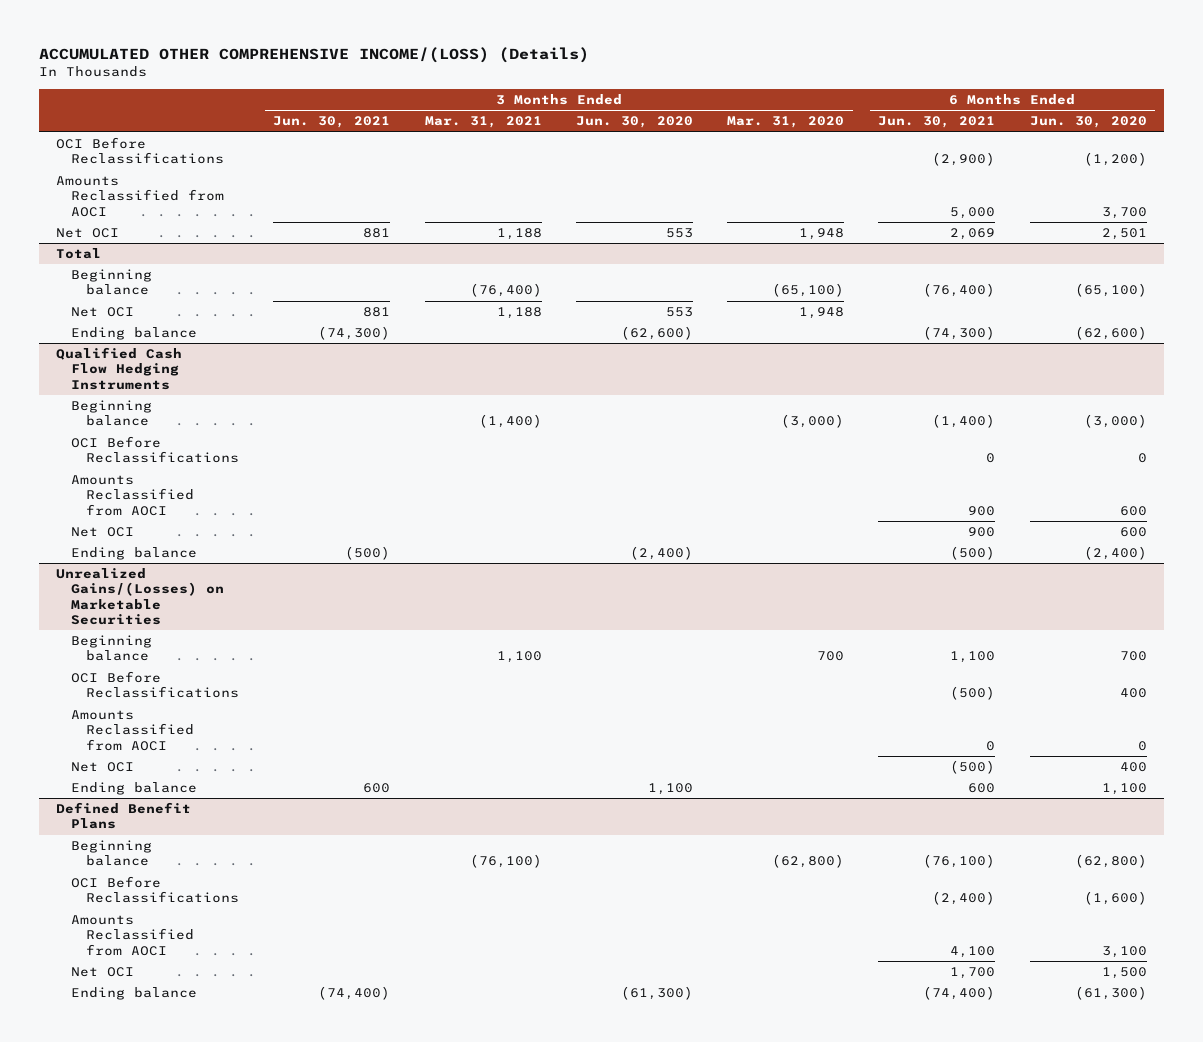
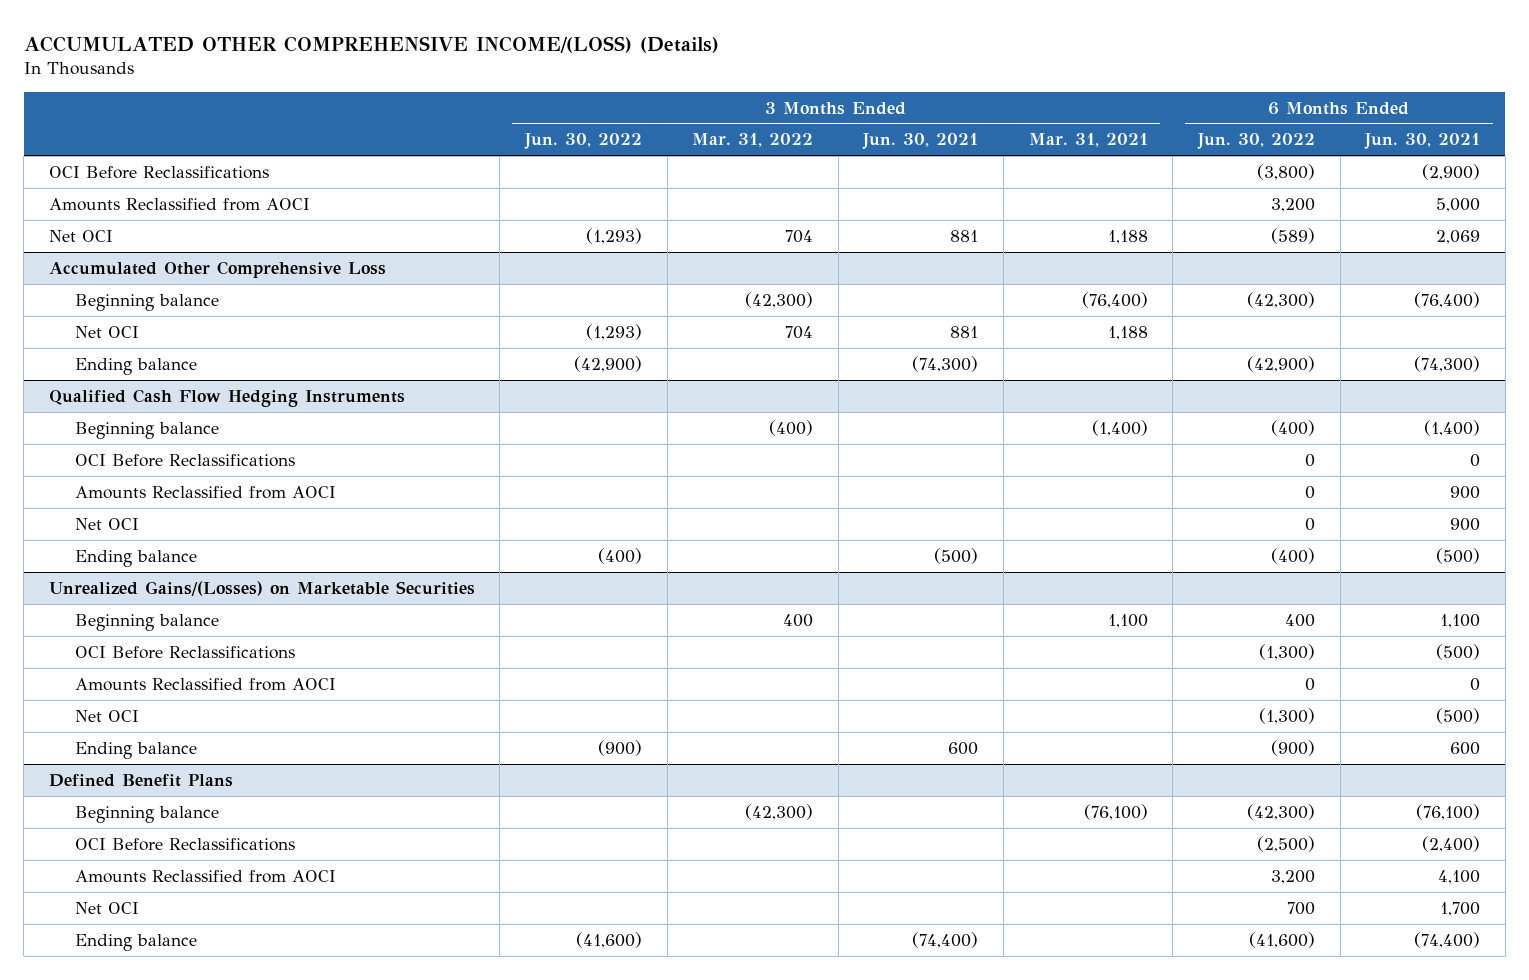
[575,116,693,129] Jun. 30, 2020 -> none
[727,116,845,129] Mar. 31, 2020 -> none
[1029,116,1147,129] Jun. 30, 2020 -> none
none -> [523,133,642,150] Jun. 30, 2022
none -> [692,133,814,148] Mar. 31, 2022
none -> [1196,133,1315,150] Jun. 30, 2022
[56,248,102,260] Total -> [48,260,386,278] Accumulated Other Comprehensive Loss

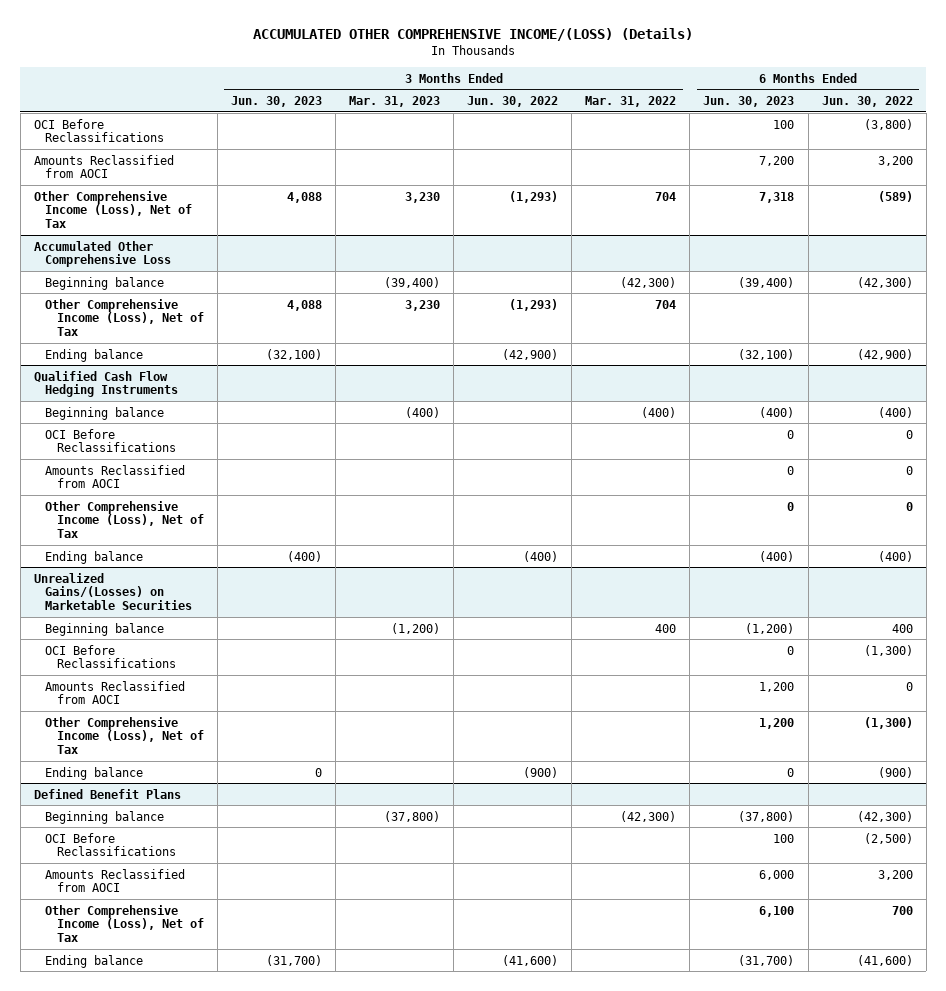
[862,133,979,150] Jun. 30, 2021 -> none
[1028,133,1148,148] Mar. 31, 2021 -> none
[1364,133,1481,150] Jun. 30, 2021 -> none
none -> [231,95,323,107] Jun. 30, 2023
none -> [349,95,441,107] Mar. 31, 2023
none -> [703,95,795,107] Jun. 30, 2023
[48,229,113,242] Net OCI -> [33,190,193,229] Other Comprehensive Income (Loss), Net of Tax
[75,325,140,338] Net OCI -> [45,298,205,337] Other Comprehensive Income (Loss), Net of Tax
[75,517,140,530] Net OCI -> [45,500,205,539] Other Comprehensive Income (Loss), Net of Tax
[75,709,140,722] Net OCI -> [45,716,205,755] Other Comprehensive Income (Loss), Net of Tax
[75,901,140,914] Net OCI -> [45,904,205,943] Other Comprehensive Income (Loss), Net of Tax

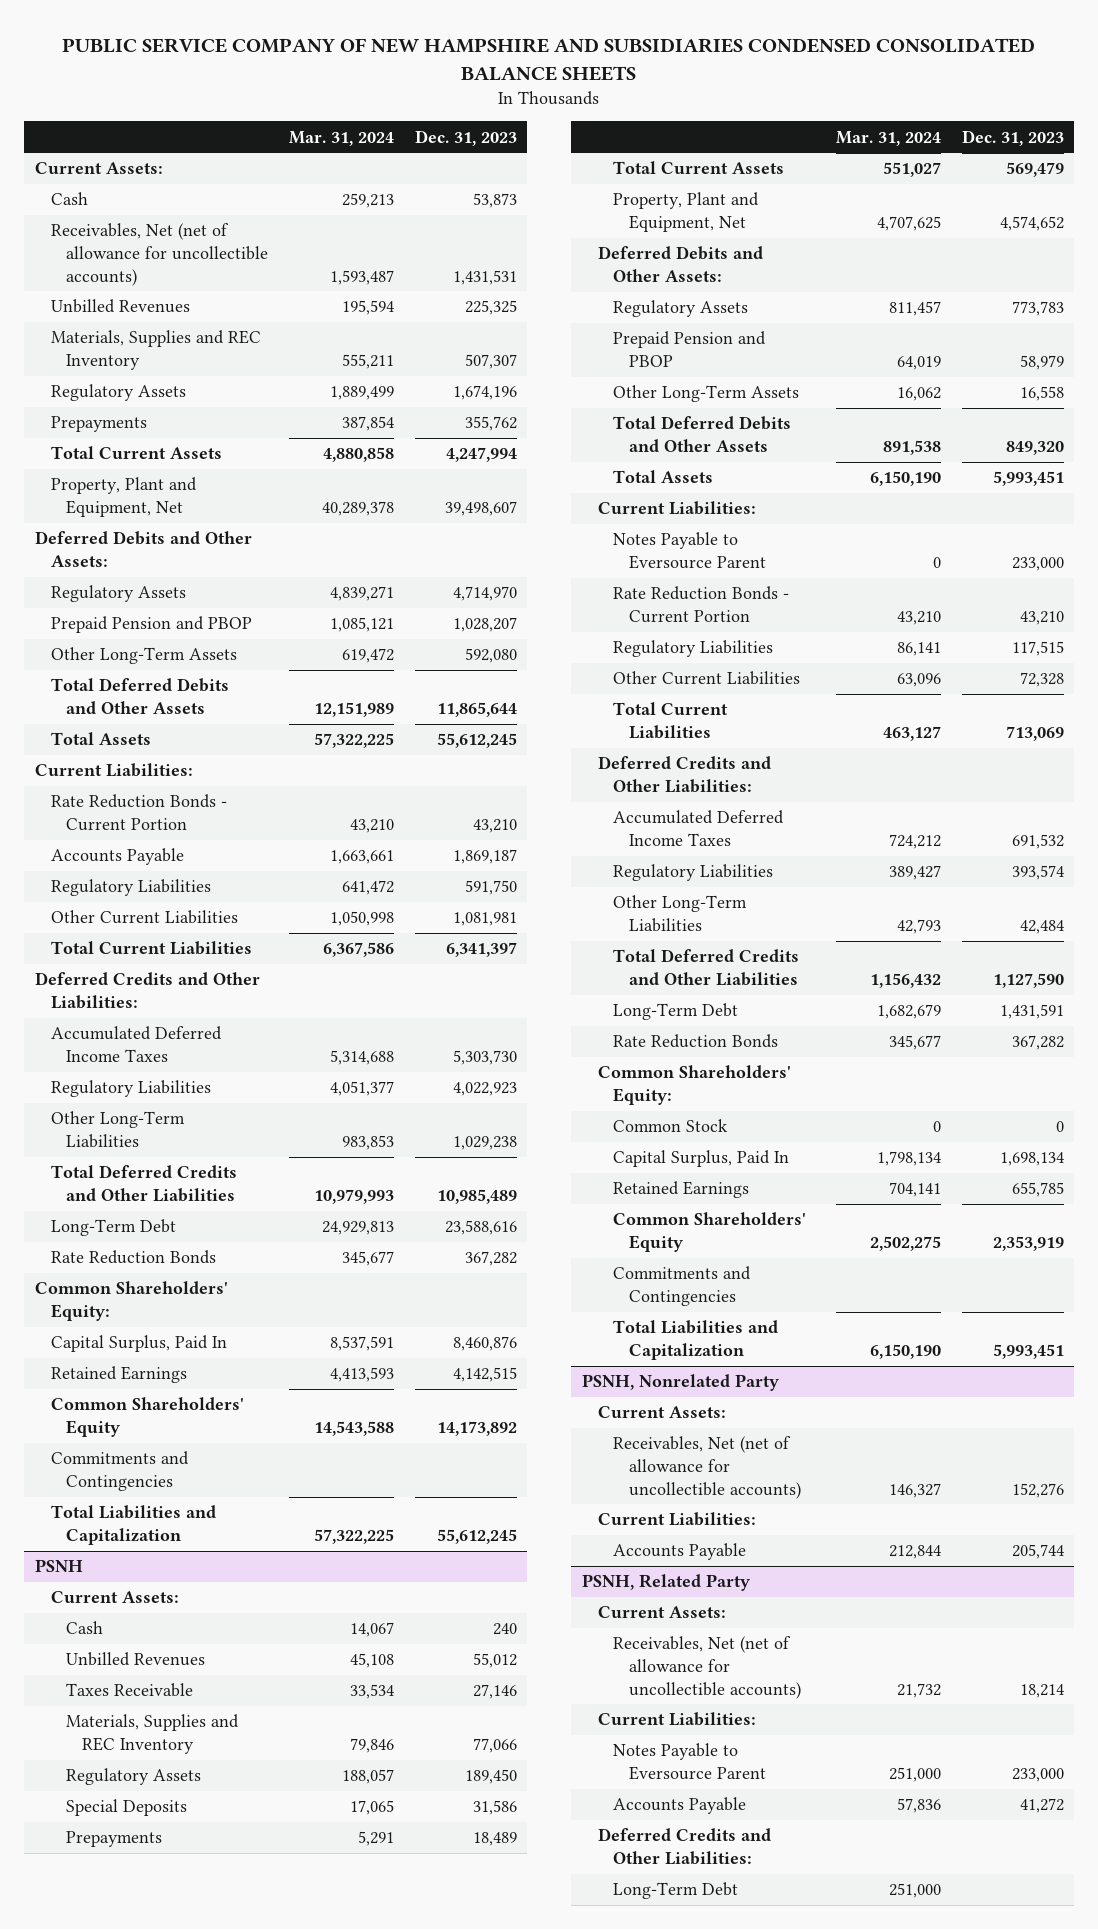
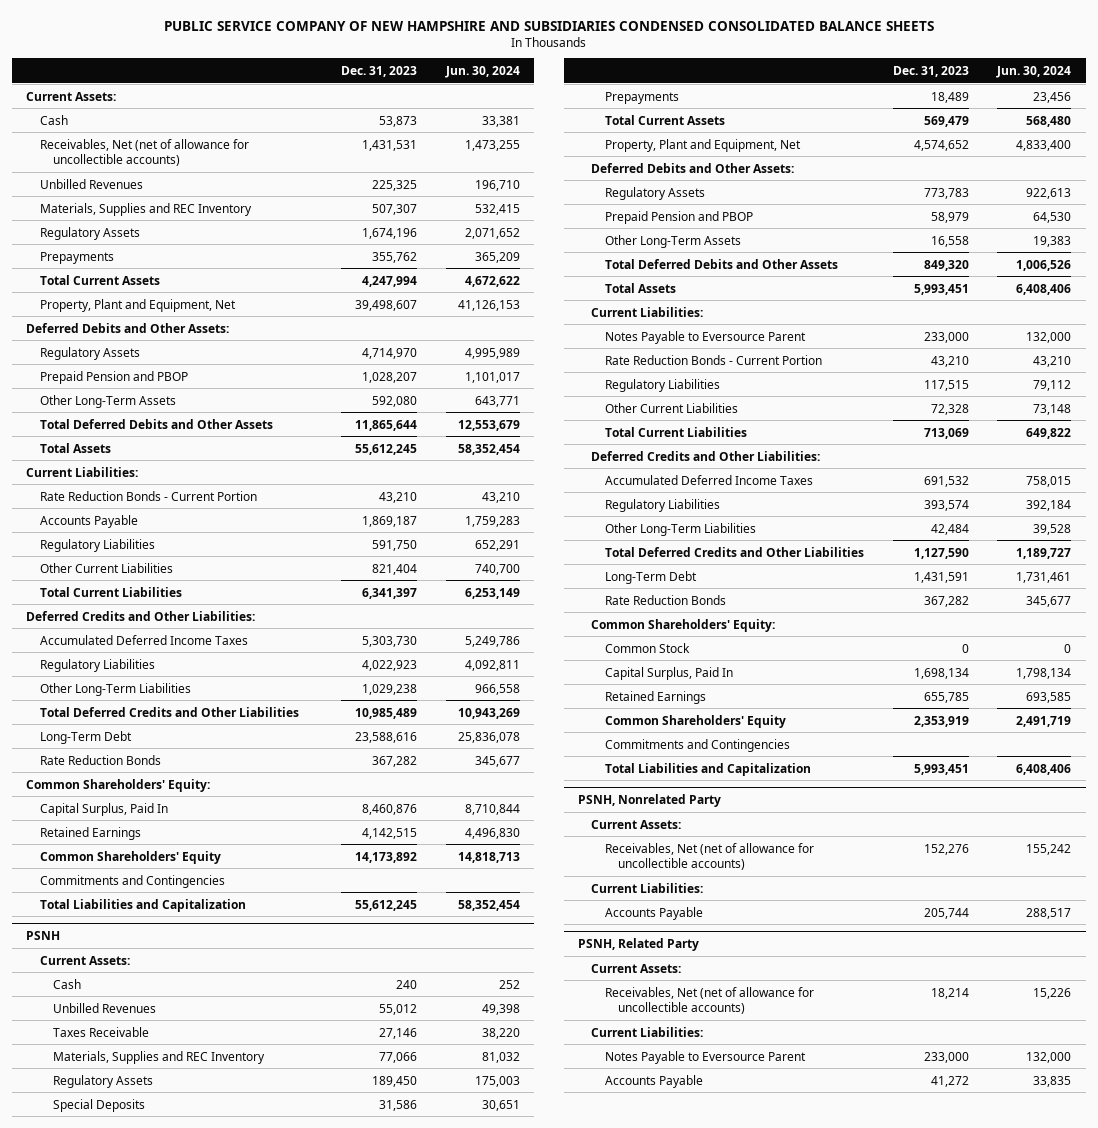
[289,130,395,146] Mar. 31, 2024 -> none
none -> [444,65,520,78] Jun. 30, 2024
[452,912,517,927] 1,081,981 -> [372,563,418,575] 821,404
[597,1828,771,1865] Deferred Credits and Other Liabilities: -> none
[613,1882,739,1900] Long-Term Debt -> none

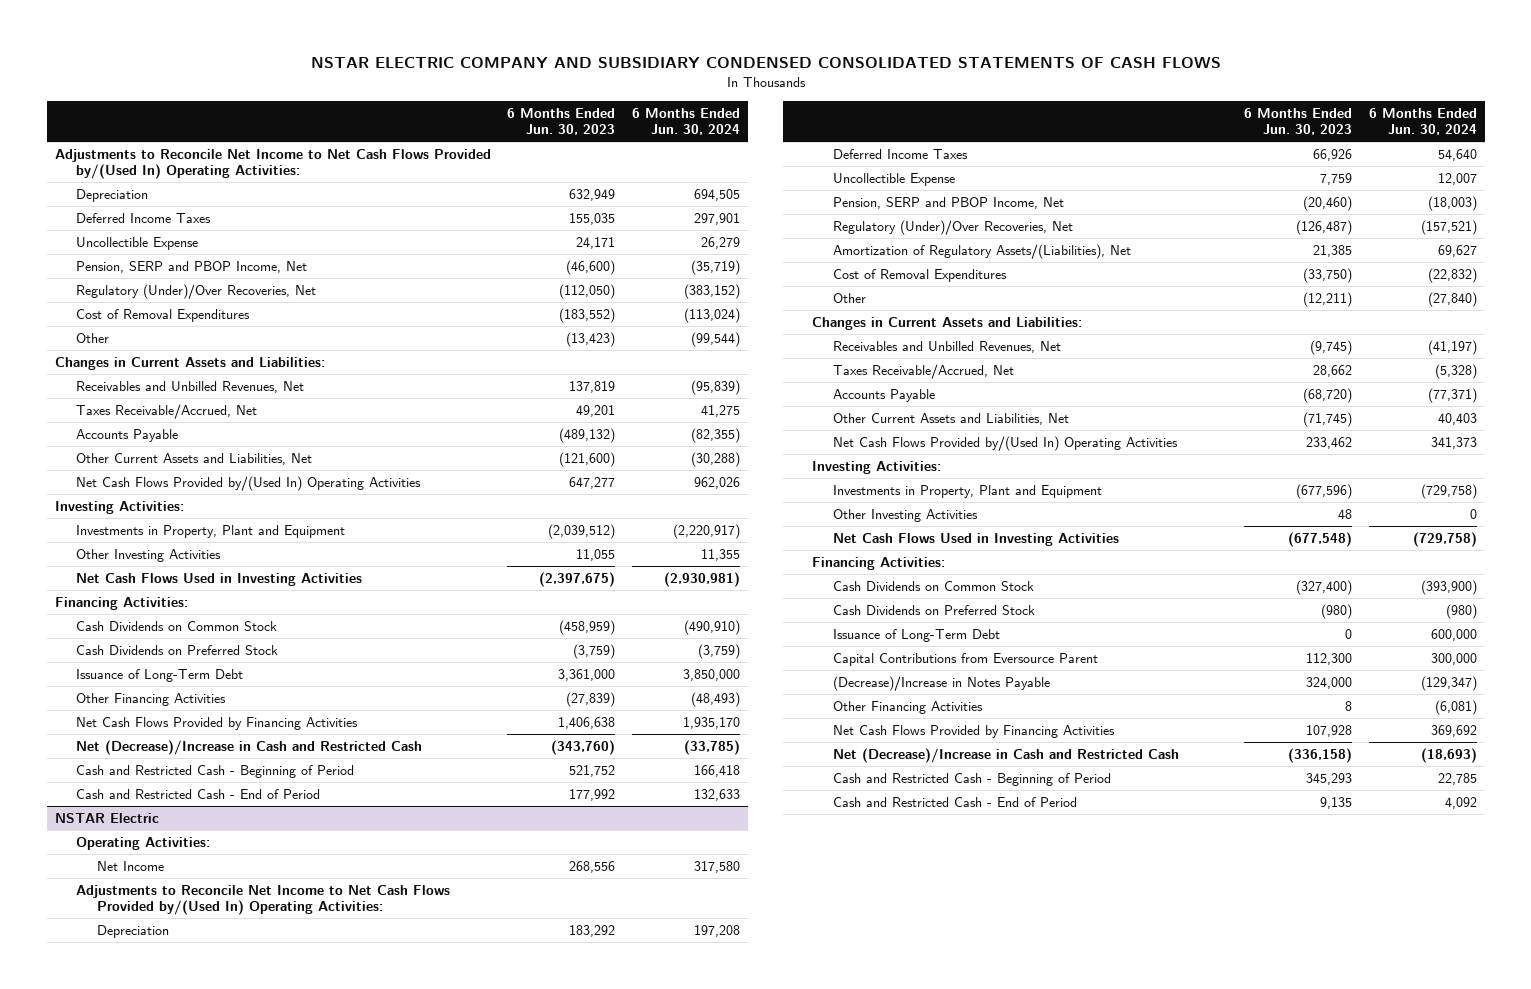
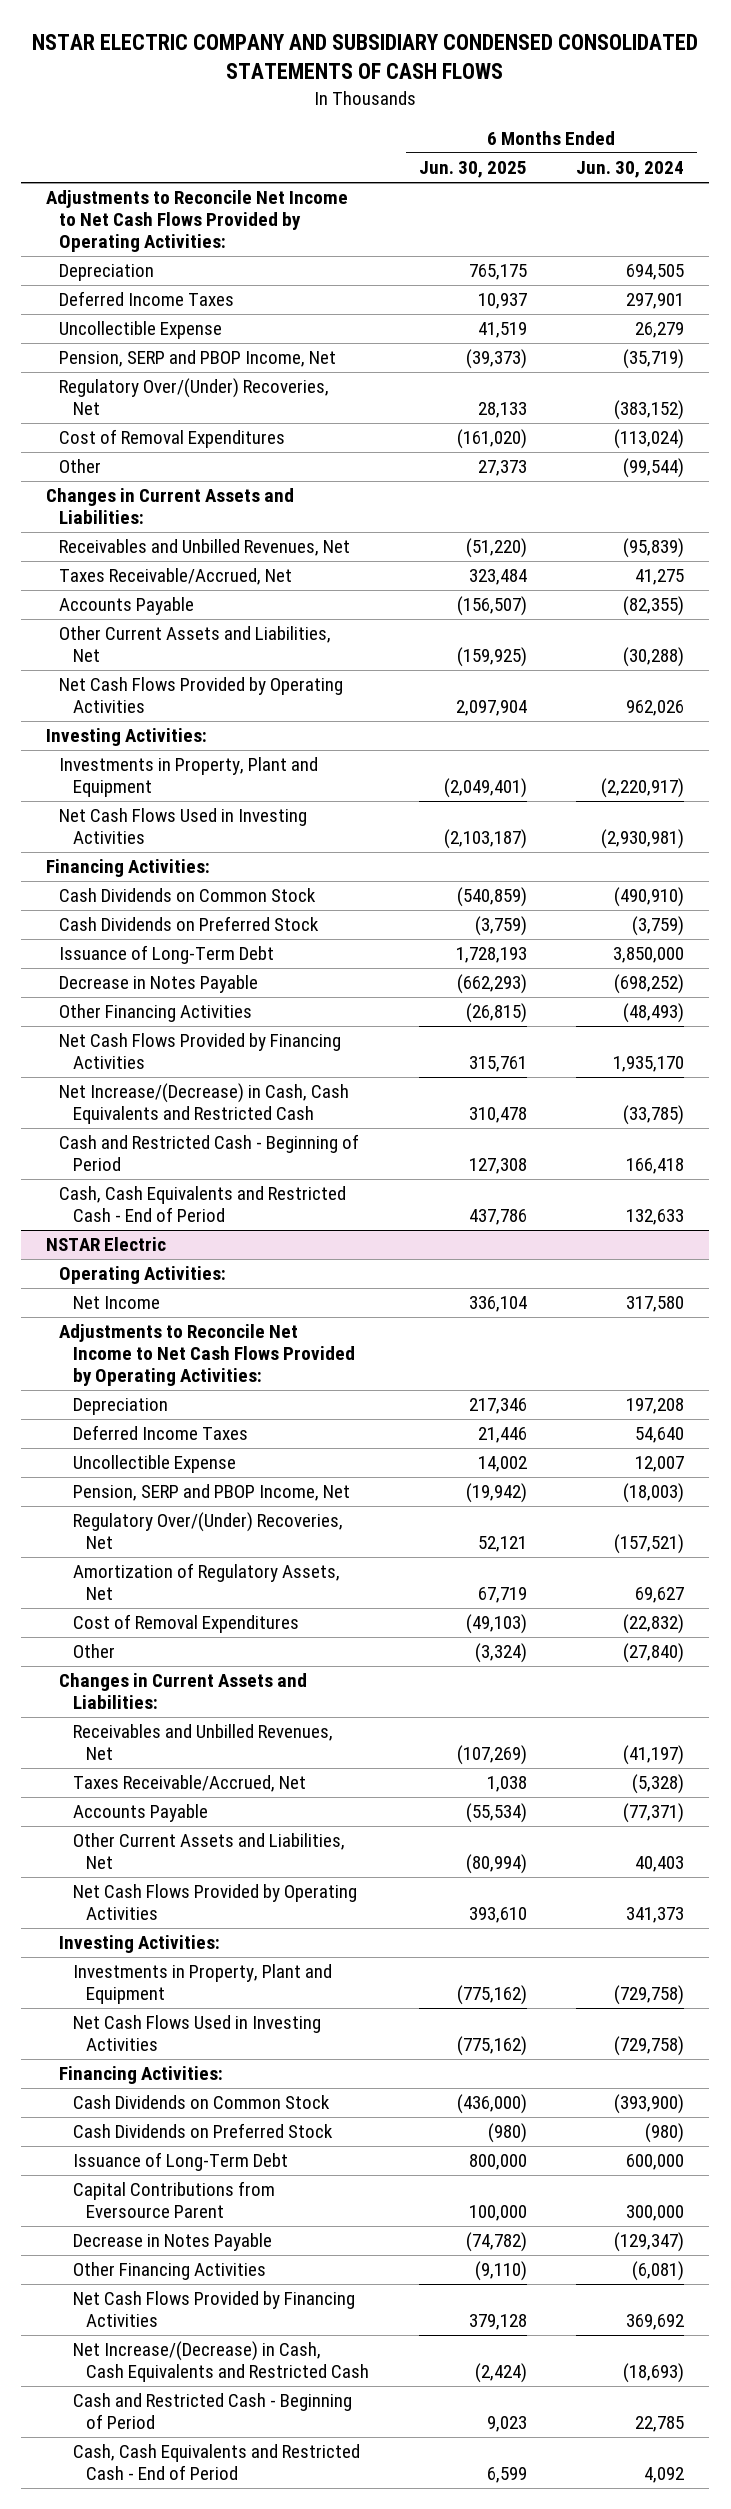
[507,107,616,136] 6 Months Ended Jun. 30, 2023 -> none
none -> [418,161,527,179] Jun. 30, 2025
[54,148,491,180] Adjustments to Reconcile Net Income to Net Cash Flows Provided by/(Used In) Operating Activities: -> [46,190,349,253] Adjustments to Reconcile Net Income to Net Cash Flows Provided by Operating Activities:
[75,283,316,299] Regulatory (Under)/Over Recoveries, Net -> [59,378,330,416] Regulatory Over/(Under) Recoveries, Net
[75,475,421,491] Net Cash Flows Provided by/(Used In) Operating Activities -> [59,677,344,714] Net Cash Flows Provided by Operating Activities
[75,548,221,562] Other Investing Activities -> none
none -> [59,975,259,994] Decrease in Notes Payable
[75,739,422,755] Net (Decrease)/Increase in Cash and Restricted Cash -> [59,1083,350,1125] Net Increase/(Decrease) in Cash, Cash Equivalents and Restricted Cash
[75,788,320,799] Cash and Restricted Cash - End of Period -> [59,1186,347,1223] Cash, Cash Equivalents and Restricted Cash - End of Period
[75,884,450,916] Adjustments to Reconcile Net Income to Net Cash Flows Provided by/(Used In) Operating Activities: -> [59,1324,355,1387] Adjustments to Reconcile Net Income to Net Cash Flows Provided by Operating Activities:
[833,219,1074,235] Regulatory (Under)/Over Recoveries, Net -> [72,1512,343,1550] Regulatory Over/(Under) Recoveries, Net
[833,243,1132,259] Amortization of Regulatory Assets/(Liabilities), Net -> [72,1563,340,1601] Amortization of Regulatory Assets, Net
[833,435,1179,451] Net Cash Flows Provided by/(Used In) Operating Activities -> [72,1884,357,1921] Net Cash Flows Provided by Operating Activities
[833,508,979,522] Other Investing Activities -> none
[833,675,1051,691] (Decrease)/Increase in Notes Payable -> [72,2233,272,2252] Decrease in Notes Payable
[833,747,1180,763] Net (Decrease)/Increase in Cash and Restricted Cash -> [72,2341,369,2383] Net Increase/(Decrease) in Cash, Cash Equivalents and Restricted Cash
[833,796,1078,807] Cash and Restricted Cash - End of Period -> [72,2444,360,2481] Cash, Cash Equivalents and Restricted Cash - End of Period

